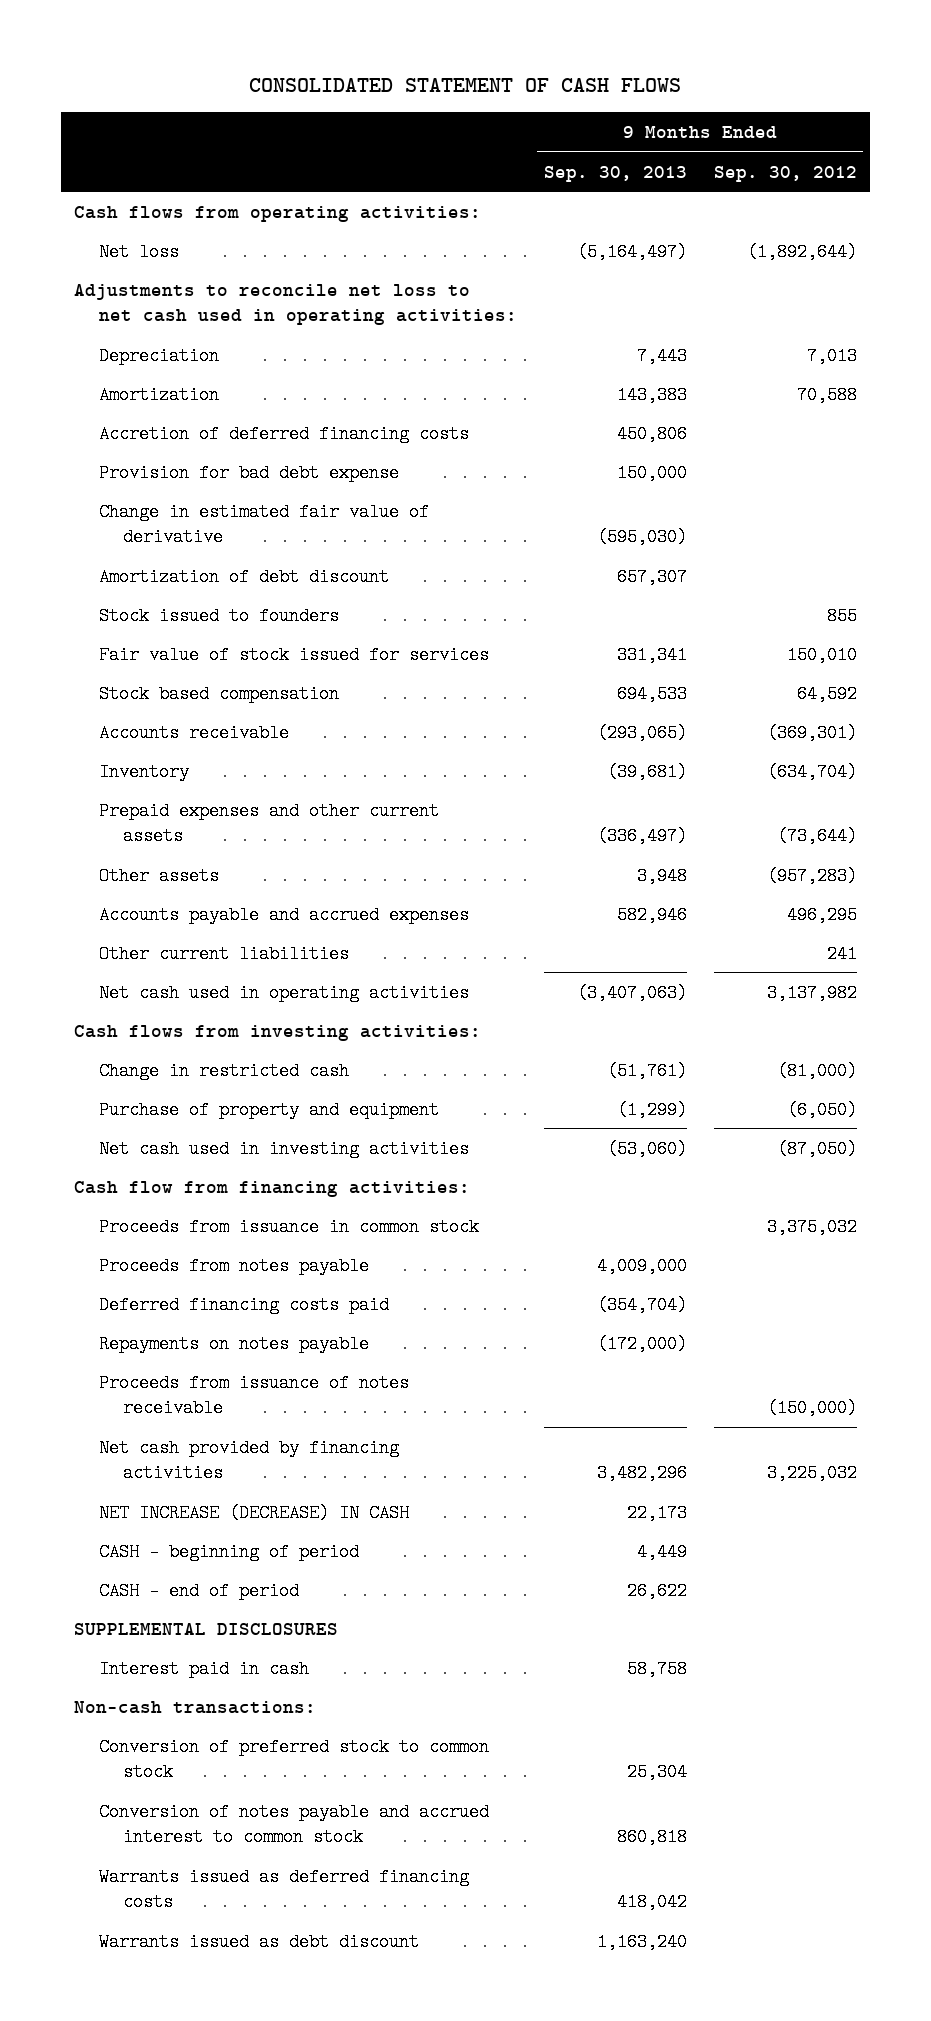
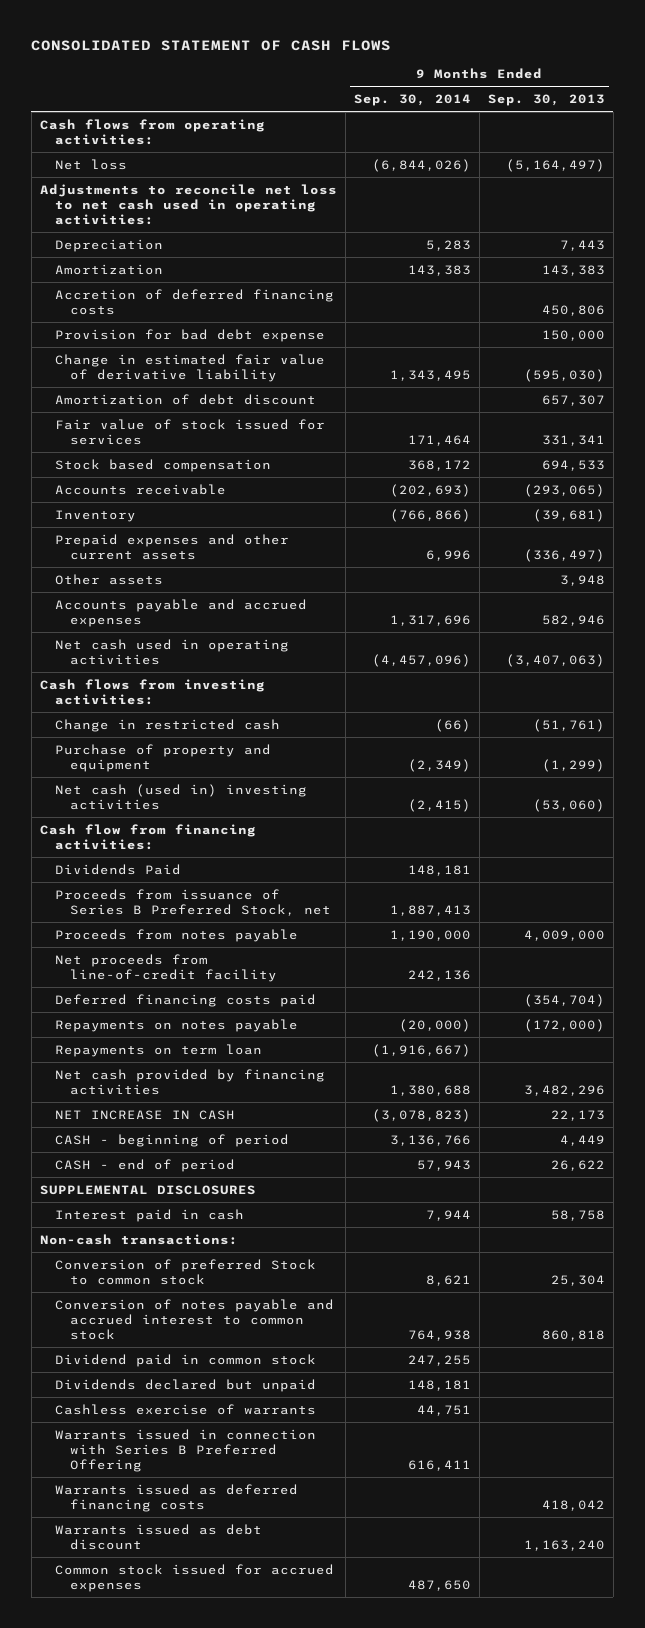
[713,165,857,182] Sep. 30, 2012 -> none
none -> [353,94,471,107] Sep. 30, 2014
[98,502,429,547] Change in estimated fair value of derivative -> [55,353,326,382] Change in estimated fair value of derivative liability
[98,606,339,625] Stock issued to founders -> none
[98,944,349,963] Other current liabilities -> none
[98,1139,469,1158] Net cash used in investing activities -> [55,783,308,810] Net cash (used in) investing activities
[98,1217,479,1236] Proceeds from issuance in common stock -> none
none -> [55,863,182,875] Dividends Paid
none -> [55,888,332,916] Proceeds from issuance of Series B Preferred Stock, net
none -> [55,953,278,982] Net proceeds from line-of-credit facility
[98,1373,409,1418] Proceeds from issuance of notes receivable -> none
none -> [55,1043,263,1057] Repayments on term loan
[98,1503,409,1522] NET INCREASE (DECREASE) IN CASH -> [55,1109,236,1120] NET INCREASE IN CASH
[98,1737,489,1782] Conversion of preferred stock to common stock -> [55,1258,317,1285] Conversion of preferred Stock to common stock
none -> [55,1353,317,1367] Dividend paid in common stock
none -> [55,1378,317,1392] Dividends declared but unpaid
none -> [55,1403,317,1415] Cashless exercise of warrants
none -> [55,1428,317,1473] Warrants issued in connection with Series B Preferred Offering
none -> [55,1563,335,1592] Common stock issued for accrued expenses

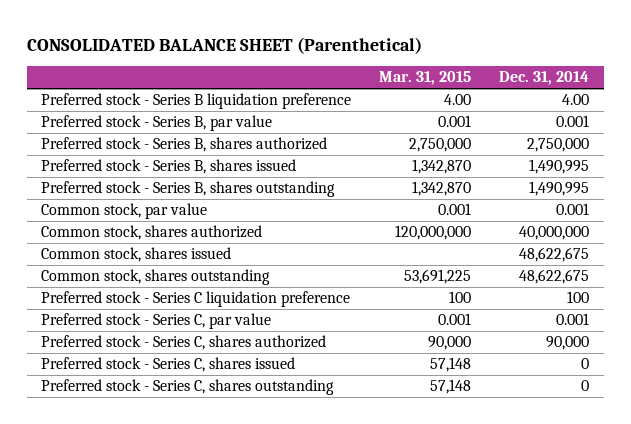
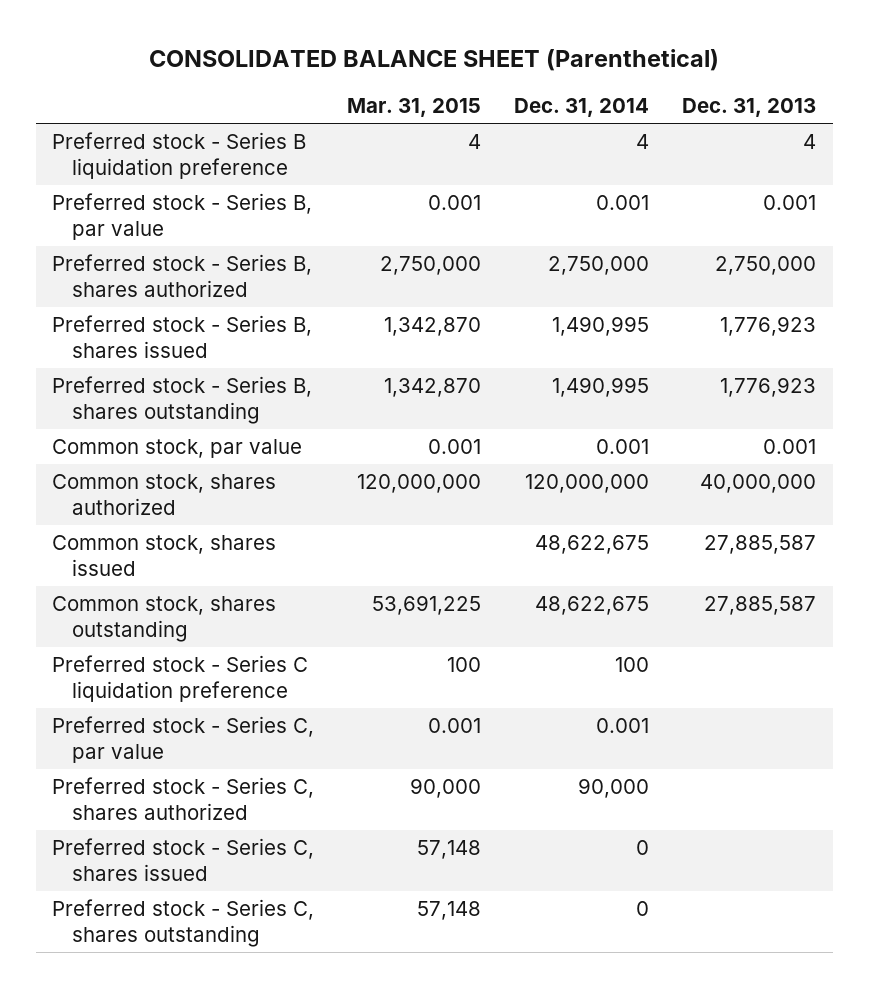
none -> [682,97,817,117] Dec. 31, 2013
[444,94,472,106] 4.00 -> [468,134,482,150] 4
[562,94,590,106] 4.00 -> [636,134,650,150] 4
[519,226,590,241] 40,000,000 -> [525,474,650,494] 120,000,000

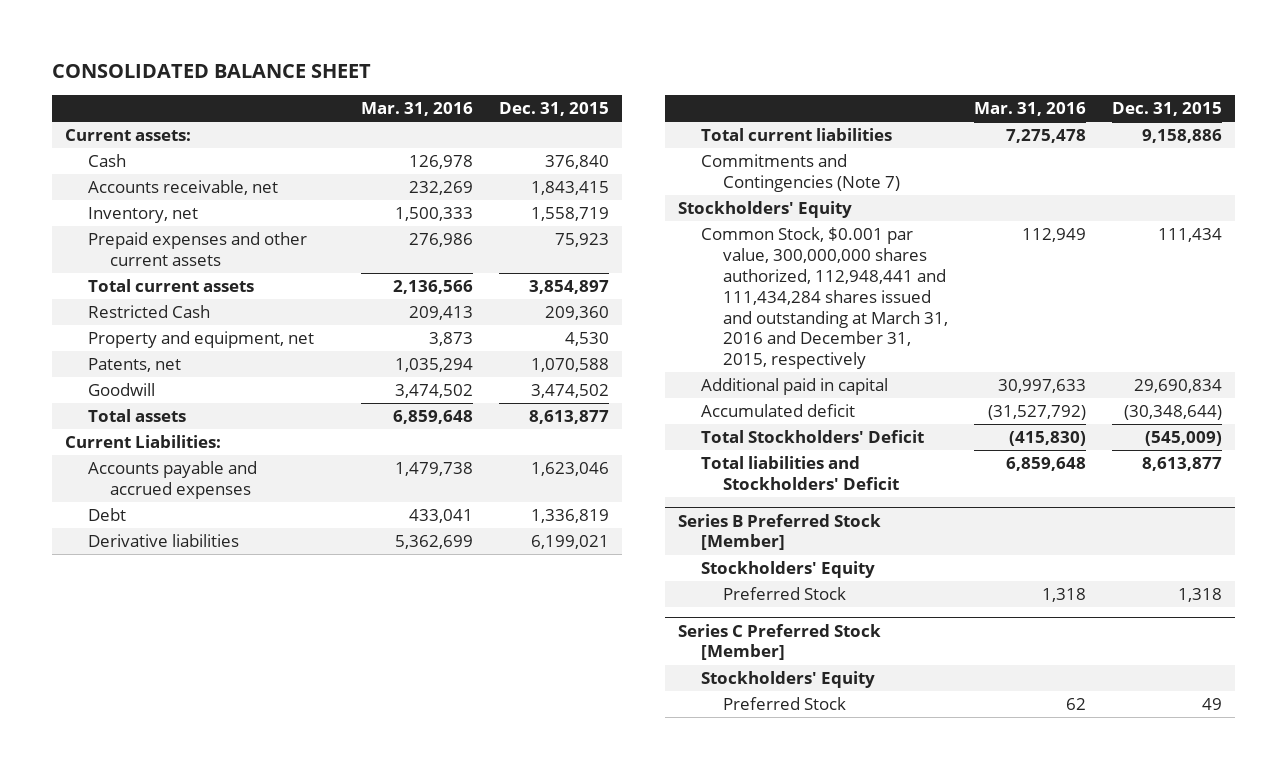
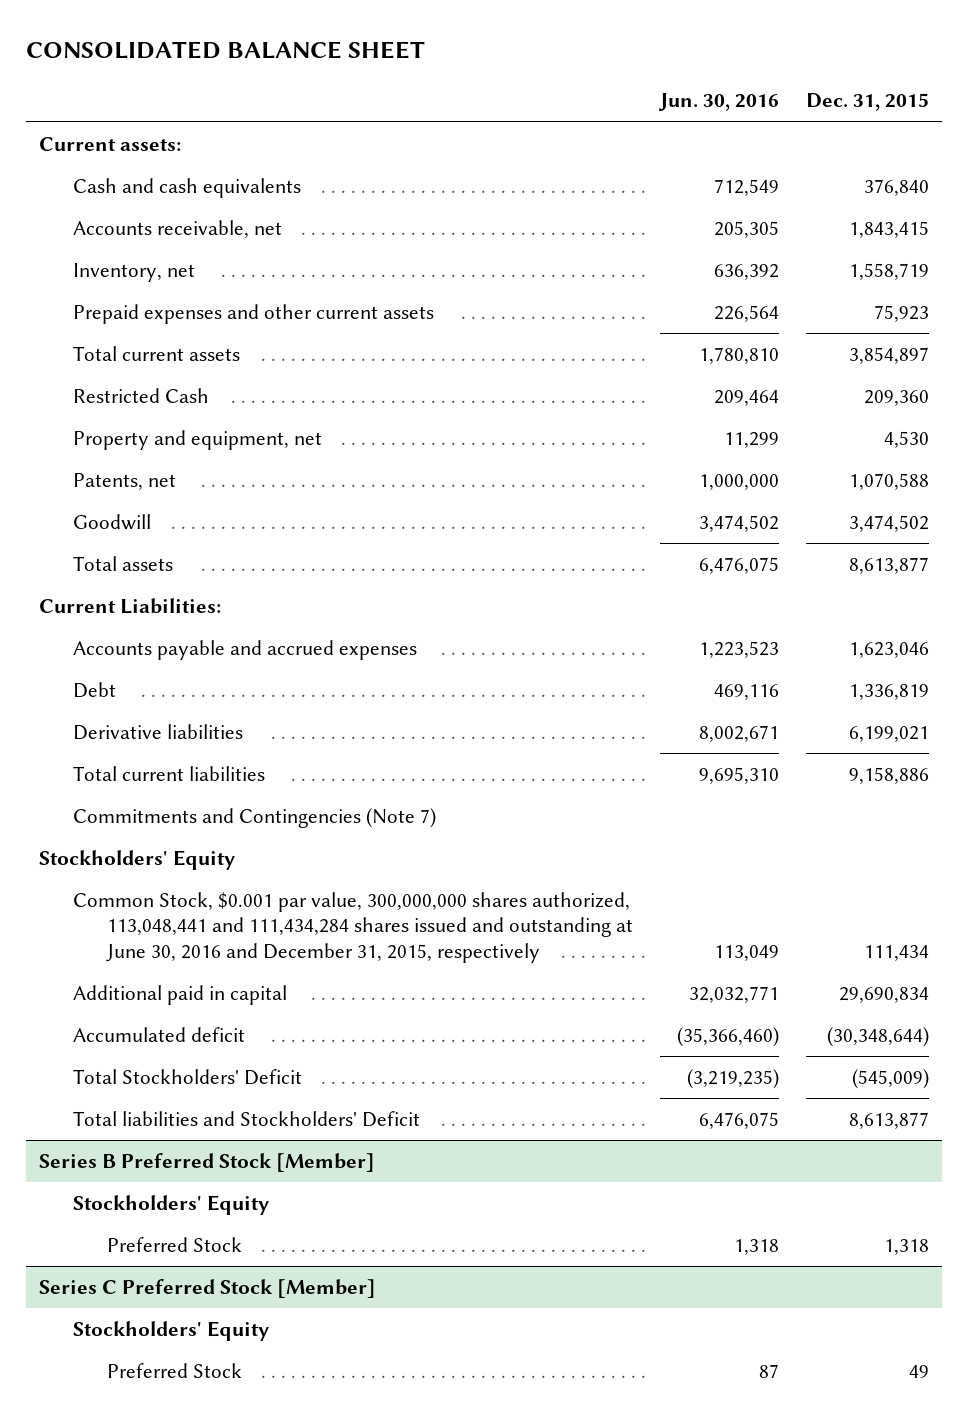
[361,102,474,117] Mar. 31, 2016 -> none
none -> [657,93,779,112] Jun. 30, 2016
[87,154,126,168] Cash -> [72,177,301,198] Cash and cash equivalents
[700,227,949,370] Common Stock, $0.001 par value, 300,000,000 shares authorized, 112,948,441 and 111,434,284 shares issued and outstanding at March 31, 2016 and December 31, 2015, respectively -> [72,891,633,964] Common Stock, $0.001 par value, 300,000,000 shares authorized, 113,048,441 and 111,434,284 shares issued and outstanding at June 30, 2016 and December 31, 2015, respectively

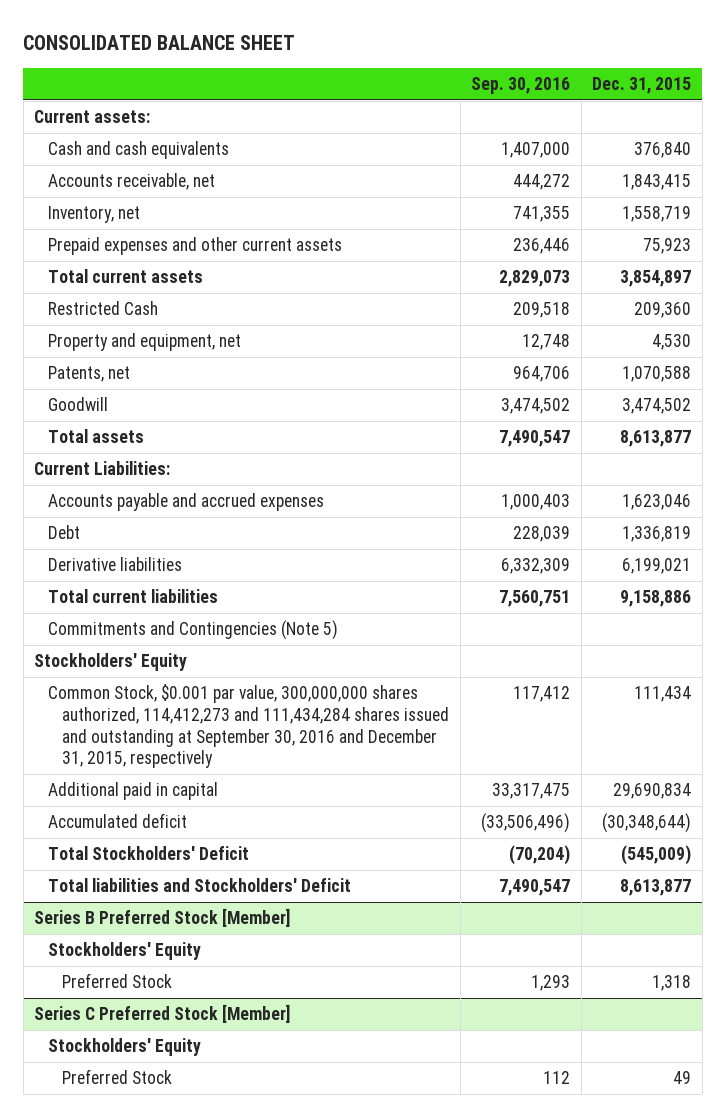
[657,93,779,112] Jun. 30, 2016 -> none
none -> [471,76,571,94] Sep. 30, 2016
[72,807,436,828] Commitments and Contingencies (Note 7) -> [48,620,339,641] Commitments and Contingencies (Note 5)
[72,891,633,964] Common Stock, $0.001 par value, 300,000,000 shares authorized, 113,048,441 and 111,434,284 shares issued and outstanding at June 30, 2016 and December 31, 2015, respectively -> [48,684,450,769] Common Stock, $0.001 par value, 300,000,000 shares authorized, 114,412,273 and 111,434,284 shares issued and outstanding at September 30, 2016 and December 31, 2015, respectively

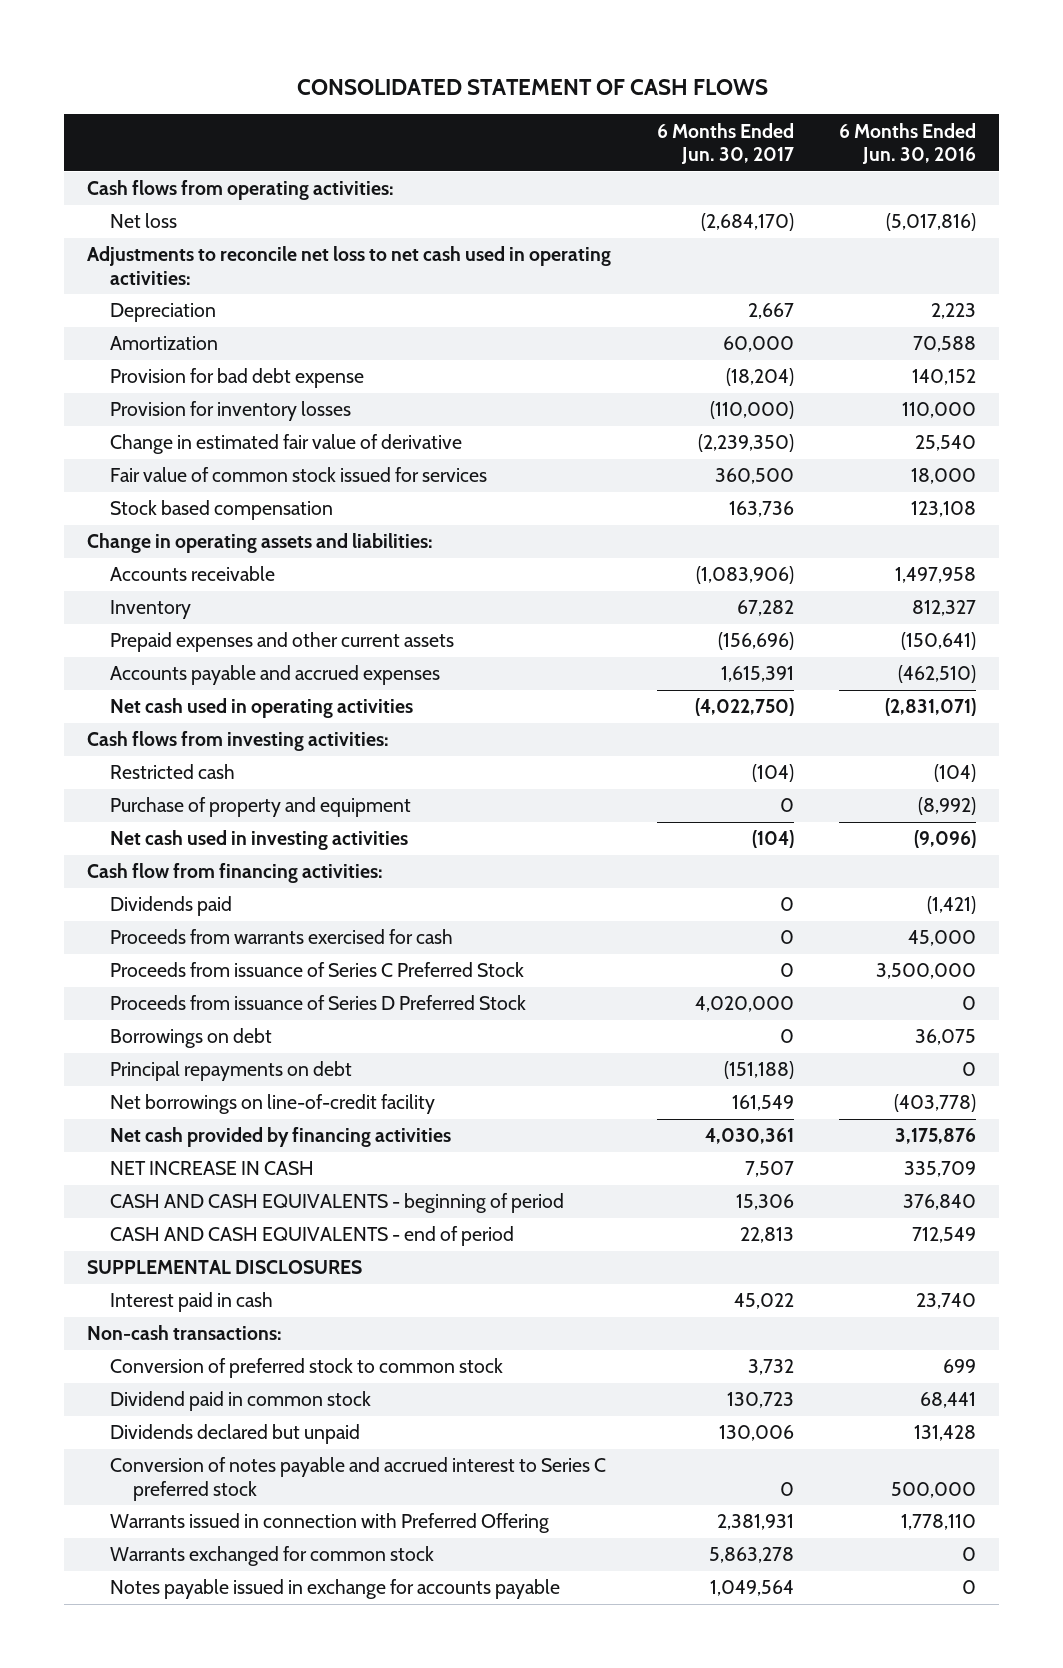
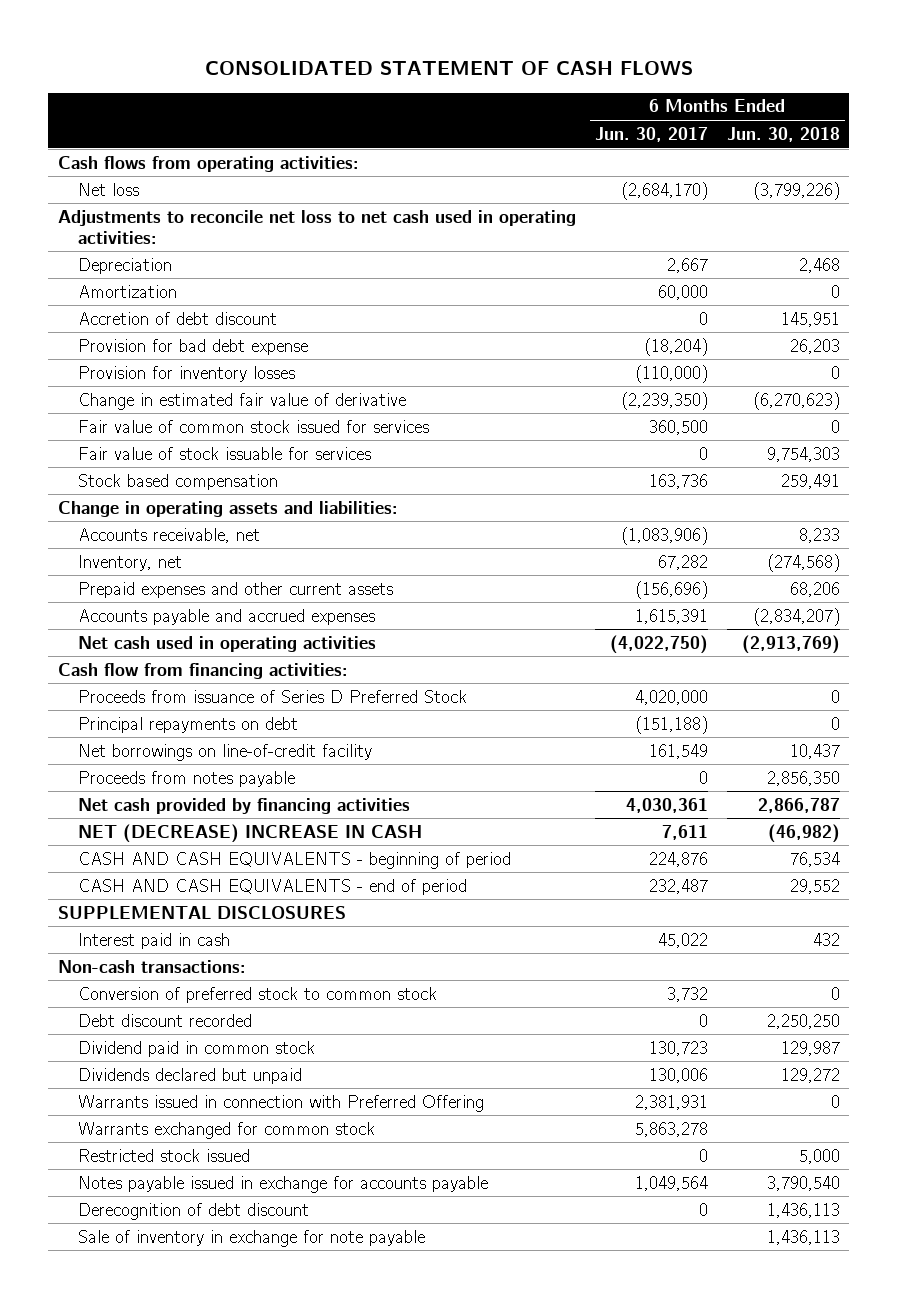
[839,122,977,165] 6 Months Ended Jun. 30, 2016 -> none
none -> [726,126,840,142] Jun. 30, 2018
none -> [77,311,277,325] Accretion of debt discount
none -> [77,446,371,460] Fair value of stock issuable for services
[109,566,275,582] Accounts receivable -> [77,527,260,543] Accounts receivable, net
[109,600,191,620] Inventory -> [77,554,182,571] Inventory, net
[86,731,389,752] Cash flows from investing activities: -> none
[109,764,235,780] Restricted cash -> none
[109,797,411,818] Purchase of property and equipment -> none
[109,830,408,851] Net cash used in investing activities -> none
[109,896,232,917] Dividends paid -> none
[109,929,453,945] Proceeds from warrants exercised for cash -> none
[109,962,524,978] Proceeds from issuance of Series C Preferred Stock -> none
[109,1028,272,1049] Borrowings on debt -> none
none -> [77,770,295,787] Proceeds from notes payable
[109,1161,314,1176] NET INCREASE IN CASH -> [77,823,422,843] NET (DECREASE) INCREASE IN CASH
[744,1161,794,1178] 7,507 -> [661,824,708,840] 7,611
[735,1194,794,1211] 15,306 -> [648,851,708,867] 224,876
[739,1227,794,1244] 22,813 -> [648,878,708,894] 232,487
none -> [77,1013,252,1027] Debt discount recorded
[109,1457,606,1501] Conversion of notes payable and accrued interest to Series C preferred stock -> none
none -> [77,1148,250,1162] Restricted stock issued
none -> [77,1202,309,1220] Derecognition of debt discount
none -> [77,1229,425,1247] Sale of inventory in exchange for note payable

